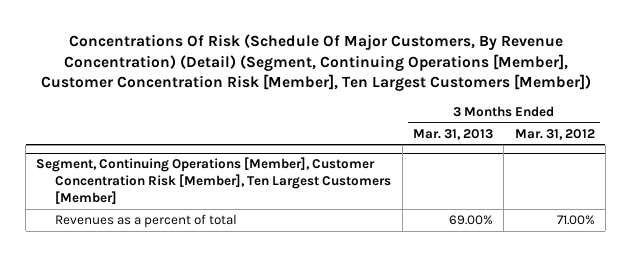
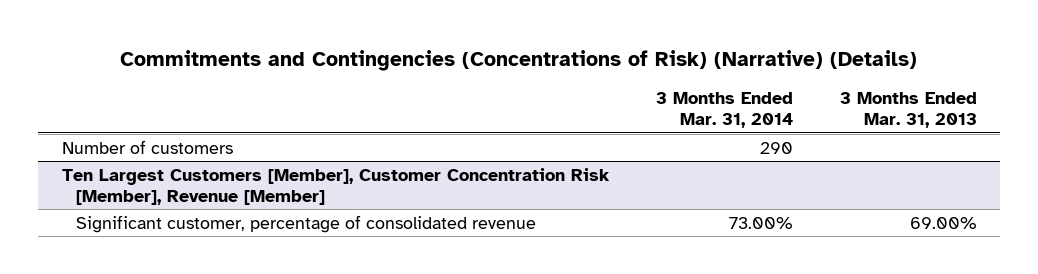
[40,34,591,92] Concentrations Of Risk (Schedule Of Major Customers, By Revenue Concentration) (Detail) (Segment, Continuing Operations [Member], Customer Concentration Risk [Member], Ten Largest Customers [Member]) -> [120,50,918,72] Commitments and Contingencies (Concentrations of Risk) (Narrative) (Details)
[514,128,595,140] Mar. 31, 2012 -> none
none -> [655,92,793,129] 3 Months Ended Mar. 31, 2014
none -> [61,139,233,154] Number of customers
[36,157,392,205] Segment, Continuing Operations [Member], Customer Concentration Risk [Member], Ten Largest Customers [Member] -> [61,167,610,206] Ten Largest Customers [Member], Customer Concentration Risk [Member], Revenue [Member]
[55,214,238,229] Revenues as a percent of total -> [75,214,536,233] Significant customer, percentage of consolidated revenue

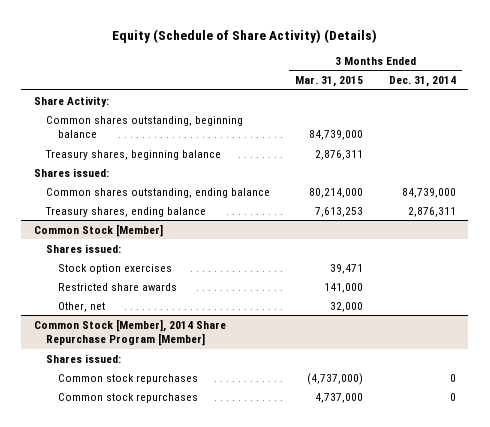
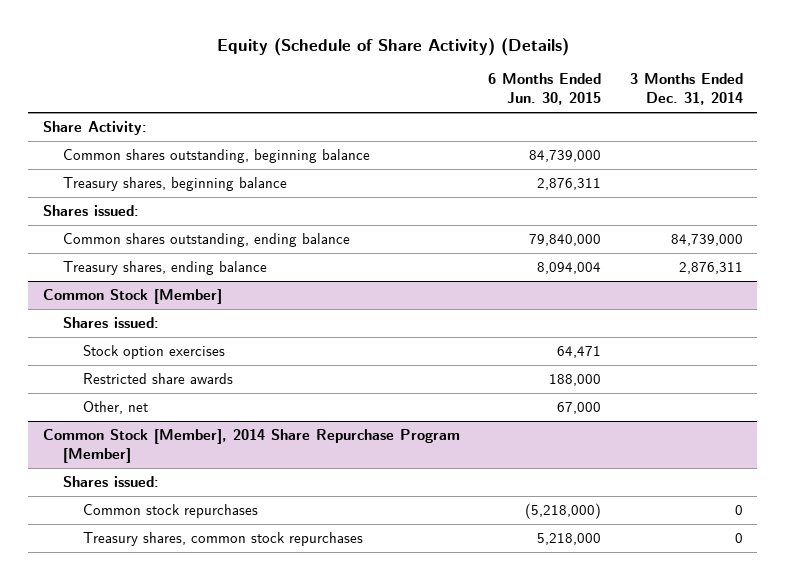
[295,76,364,88] Mar. 31, 2015 -> none
none -> [488,73,602,105] 6 Months Ended Jun. 30, 2015
[57,392,198,403] Common stock repurchases -> [83,532,364,547] Treasury shares, common stock repurchases

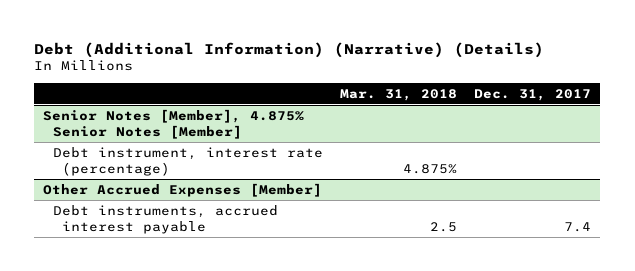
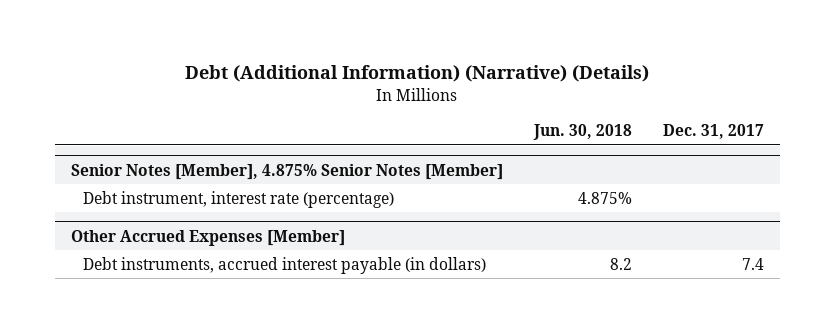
[340,88,458,101] Mar. 31, 2018 -> none
none -> [532,124,632,141] Jun. 30, 2018
[52,204,278,234] Debt instruments, accrued interest payable -> [82,256,486,274] Debt instruments, accrued interest payable (in dollars)

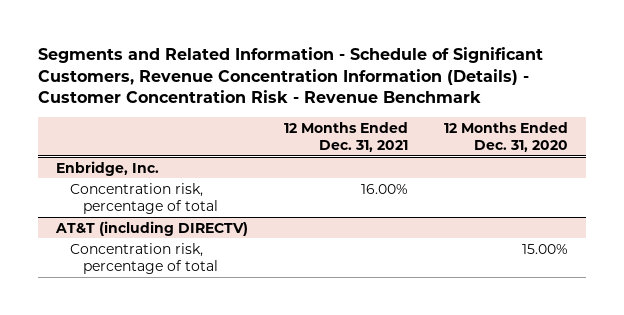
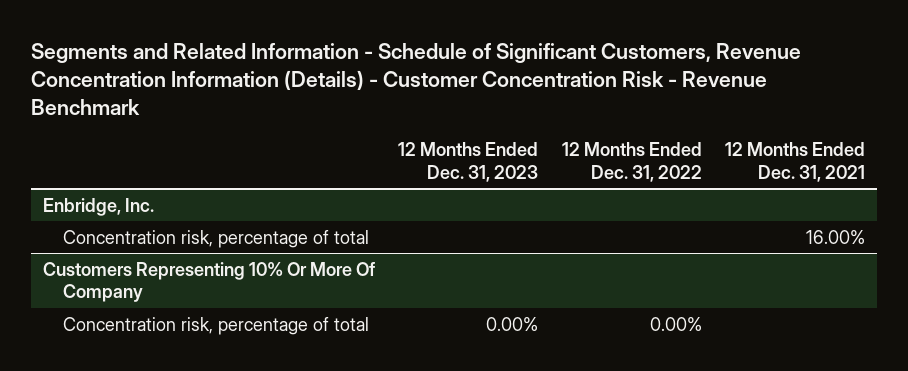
[444,121,569,153] 12 Months Ended Dec. 31, 2020 -> none
none -> [398,142,539,182] 12 Months Ended Dec. 31, 2023
none -> [561,142,702,182] 12 Months Ended Dec. 31, 2022
[55,220,249,236] AT&T (including DIRECTV) -> [42,261,375,303] Customers Representing 10% Or More Of Company

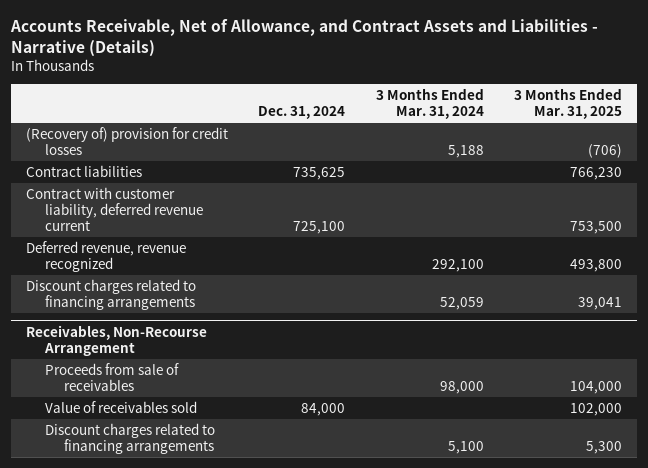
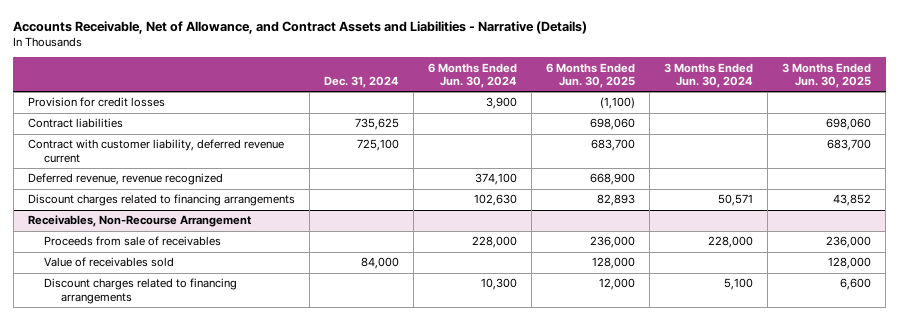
[375,88,484,120] 3 Months Ended Mar. 31, 2024 -> none
[513,88,622,120] 3 Months Ended Mar. 31, 2025 -> none
none -> [427,62,517,89] 6 Months Ended Jun. 30, 2024
none -> [545,62,635,89] 6 Months Ended Jun. 30, 2025
none -> [663,62,753,89] 3 Months Ended Jun. 30, 2024
none -> [781,62,871,89] 3 Months Ended Jun. 30, 2025
[26,127,229,156] (Recovery of) provision for credit losses -> [27,97,165,108] Provision for credit losses

